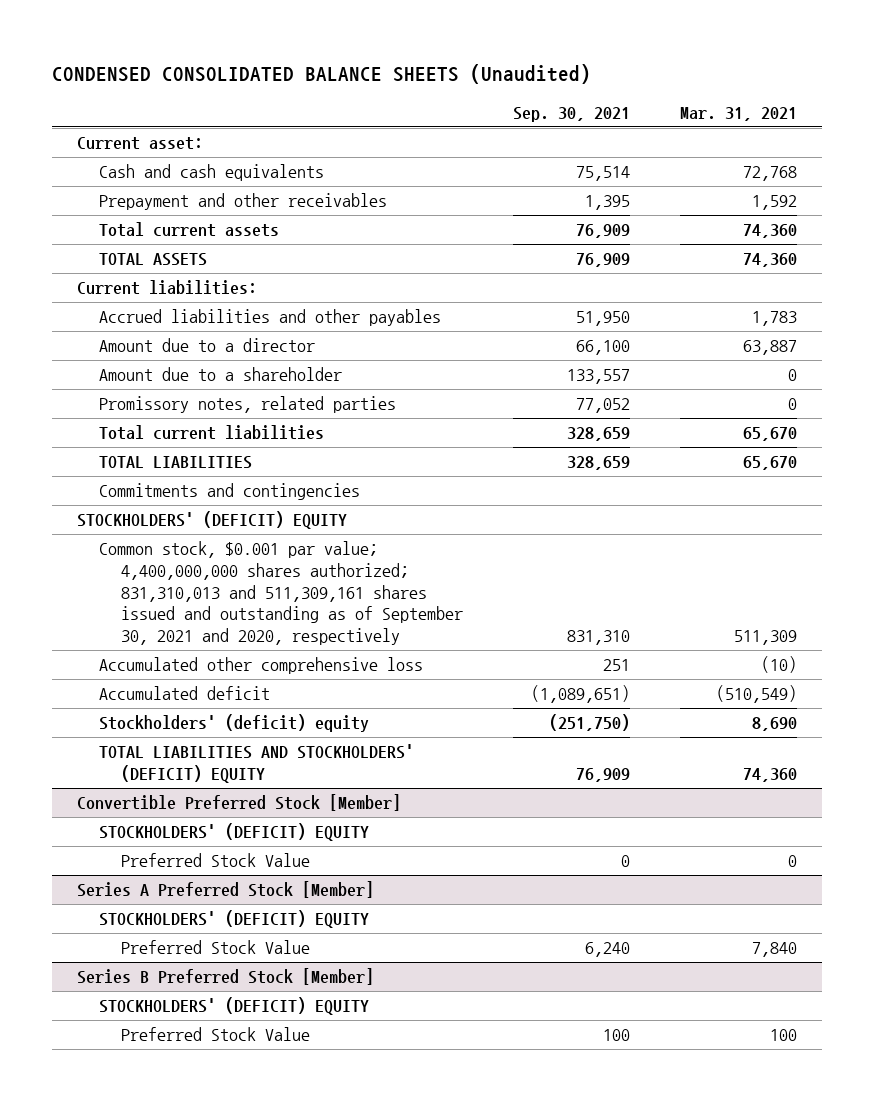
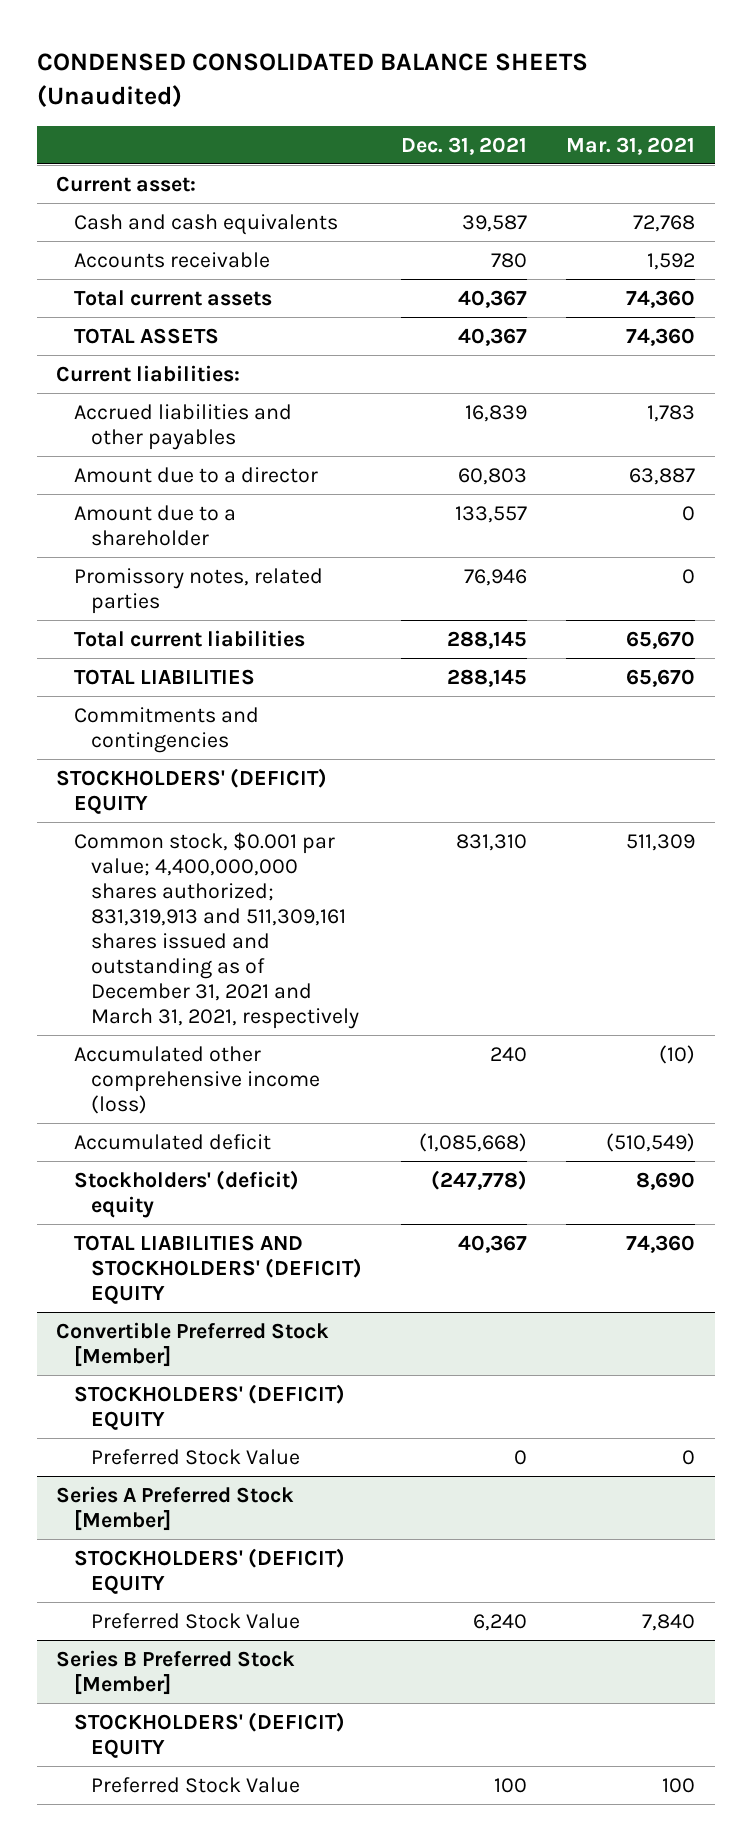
[513,106,631,122] Sep. 30, 2021 -> none
none -> [400,136,527,155] Dec. 31, 2021
[98,193,387,211] Prepayment and other receivables -> [73,251,270,268] Accounts receivable
[98,541,463,646] Common stock, $0.001 par value; 4,400,000,000 shares authorized; 831,310,013 and 511,309,161 shares issued and outstanding as of September 30, 2021 and 2020, respectively -> [73,831,359,1029] Common stock, $0.001 par value; 4,400,000,000 shares authorized; 831,319,913 and 511,309,161 shares issued and outstanding as of December 31, 2021 and March 31, 2021, respectively
[98,657,423,675] Accumulated other comprehensive loss -> [73,1045,320,1114] Accumulated other comprehensive income (loss)

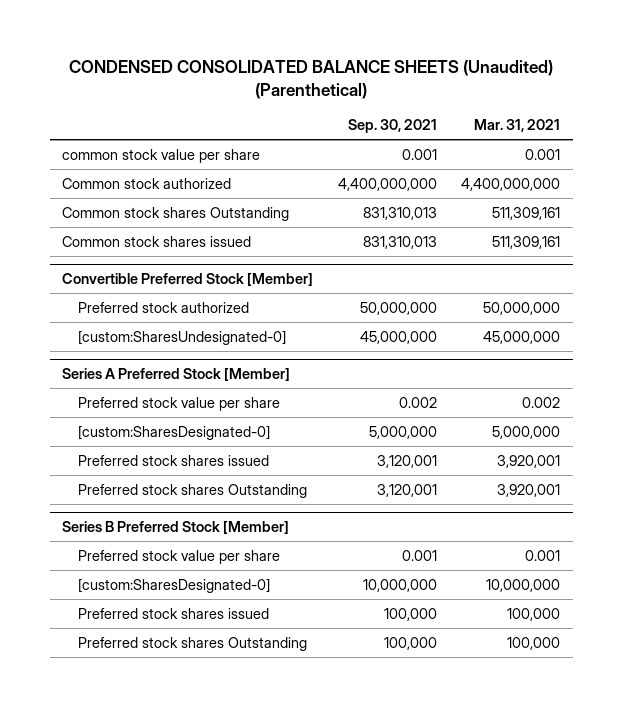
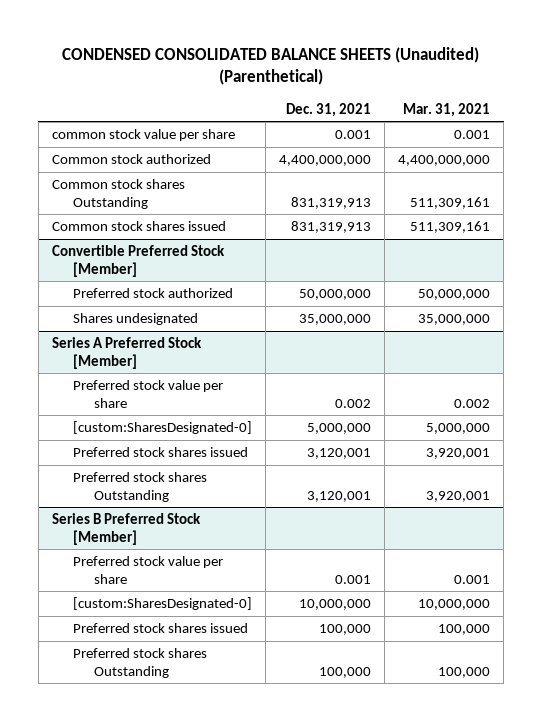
[347,119,437,134] Sep. 30, 2021 -> none
none -> [285,102,371,117] Dec. 31, 2021
[78,329,287,345] [custom:SharesUndesignated-0] -> none
none -> [72,312,198,325] Shares undesignated

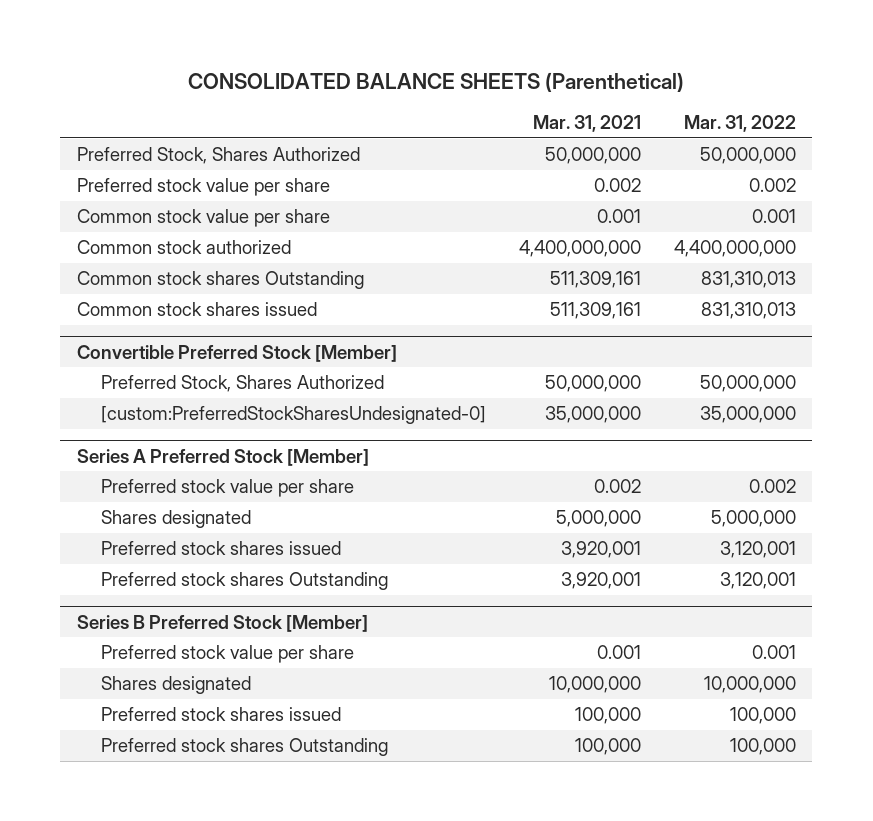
[61,47,479,86] CONDENSED CONSOLIDATED BALANCE SHEETS (Unaudited) (Parenthetical) -> [188,71,685,92] CONSOLIDATED BALANCE SHEETS (Parenthetical)
[285,102,371,117] Dec. 31, 2021 -> none
none -> [683,115,796,133] Mar. 31, 2022
none -> [76,147,360,165] Preferred Stock, Shares Authorized
none -> [76,178,330,197] Preferred stock value per share
[51,128,235,141] common stock value per share -> [76,209,330,228] Common stock value per share
[72,312,198,325] Shares undesignated -> none
[72,287,233,298] Preferred stock authorized -> [101,375,385,393] Preferred Stock, Shares Authorized
none -> [101,406,487,425] [custom:PreferredStockSharesUndesignated-0]
[72,420,252,434] [custom:SharesDesignated-0] -> [101,510,252,529] Shares designated
[72,596,252,610] [custom:SharesDesignated-0] -> [101,676,252,695] Shares designated

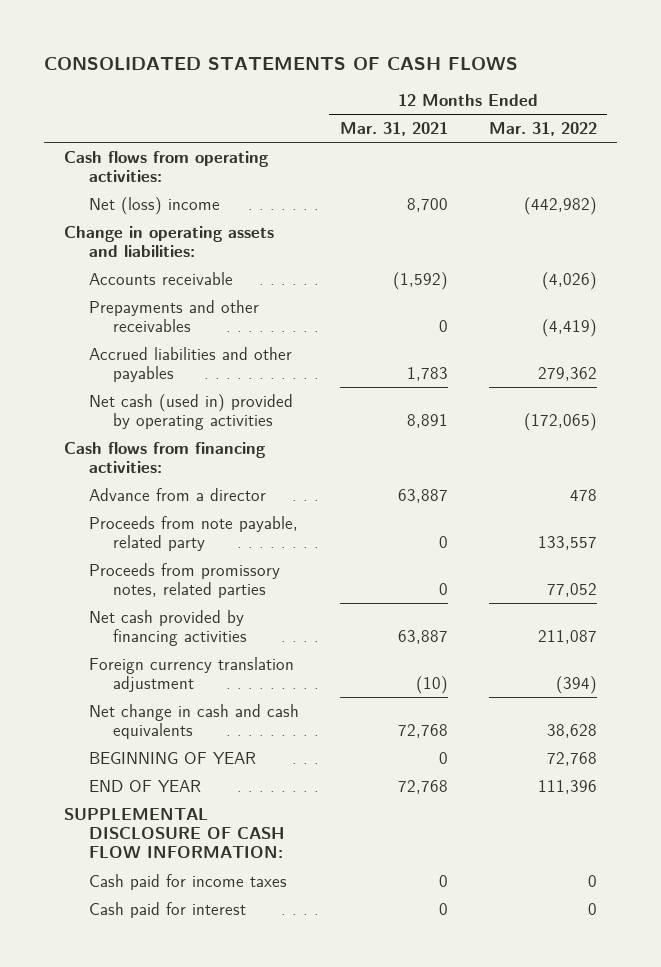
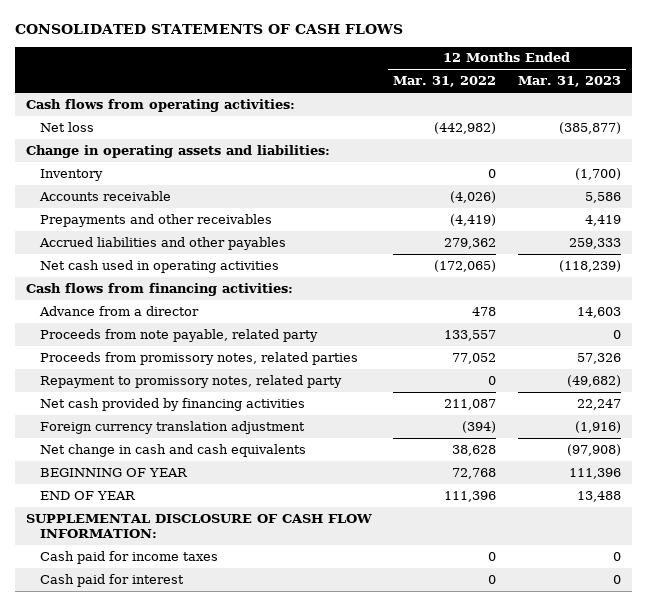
[339,122,448,137] Mar. 31, 2021 -> none
none -> [518,76,622,88] Mar. 31, 2023
[88,196,220,215] Net (loss) income -> [39,121,94,132] Net loss
none -> [39,168,103,181] Inventory
[88,393,293,431] Net cash (used in) provided by operating activities -> [39,259,279,273] Net cash used in operating activities
none -> [39,374,342,388] Repayment to promissory notes, related party

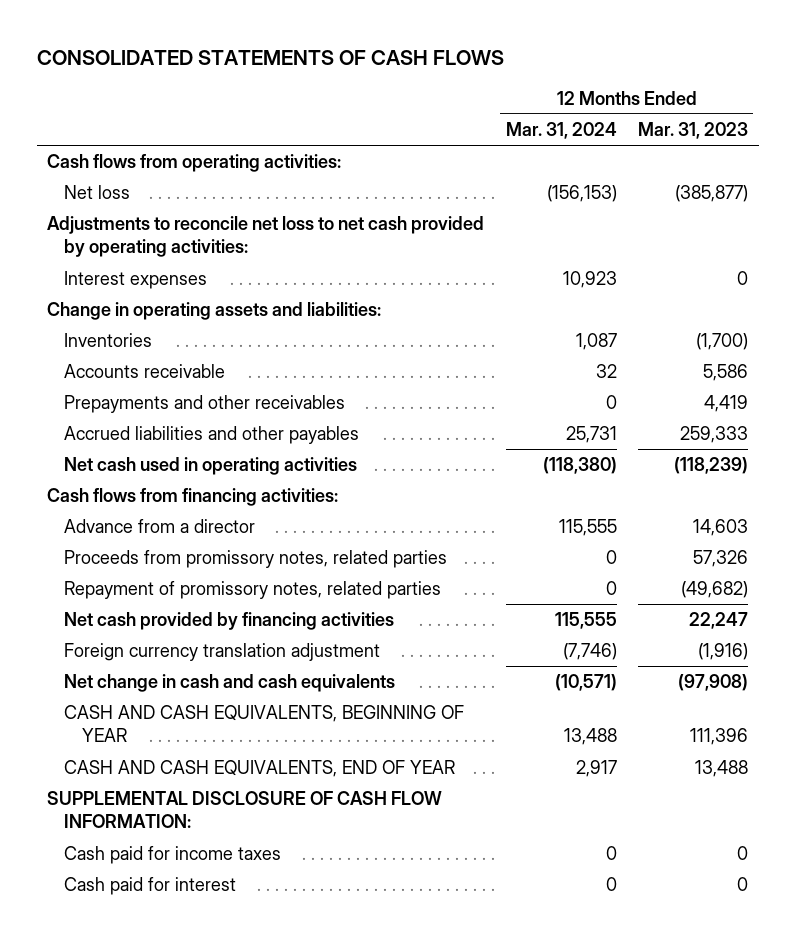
[393,76,497,88] Mar. 31, 2022 -> none
none -> [505,122,617,140] Mar. 31, 2024
none -> [47,216,485,258] Adjustments to reconcile net loss to net cash provided by operating activities:
none -> [64,271,208,290] Interest expenses
[39,168,103,181] Inventory -> [64,333,153,348] Inventories
[39,328,318,342] Proceeds from note payable, related party -> none
[39,374,342,388] Repayment to promissory notes, related party -> [64,581,442,600] Repayment of promissory notes, related parties
[39,467,188,477] BEGINNING OF YEAR -> [64,705,465,743] CASH AND CASH EQUIVALENTS, BEGINNING OF YEAR
[39,490,136,500] END OF YEAR -> [64,760,456,778] CASH AND CASH EQUIVALENTS, END OF YEAR

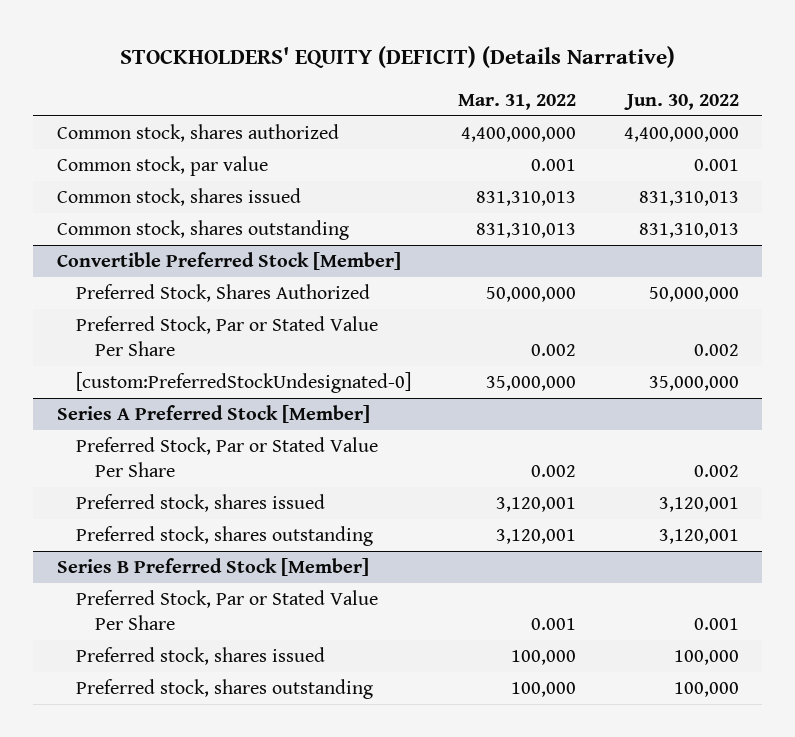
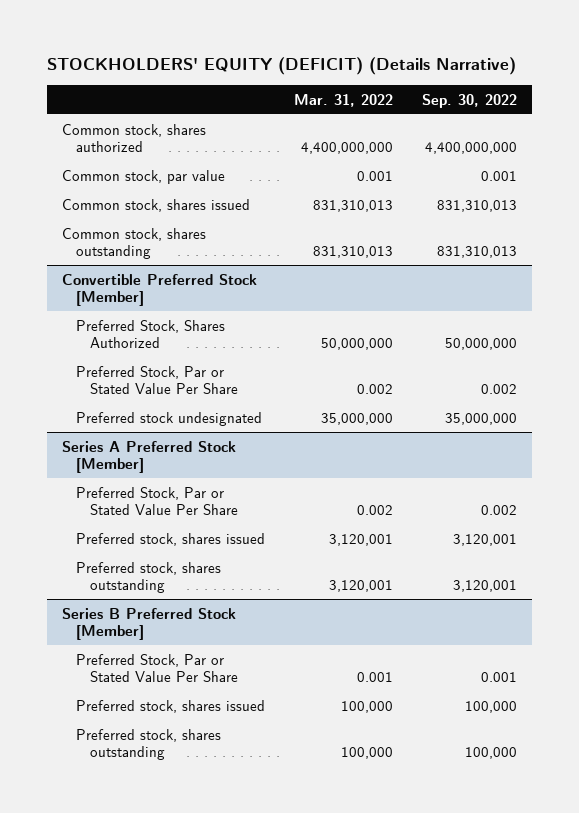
[623,94,739,111] Jun. 30, 2022 -> none
none -> [422,93,518,108] Sep. 30, 2022
[75,372,411,394] [custom:PreferredStockUndesignated-0] -> [76,411,263,426] Preferred stock undesignated

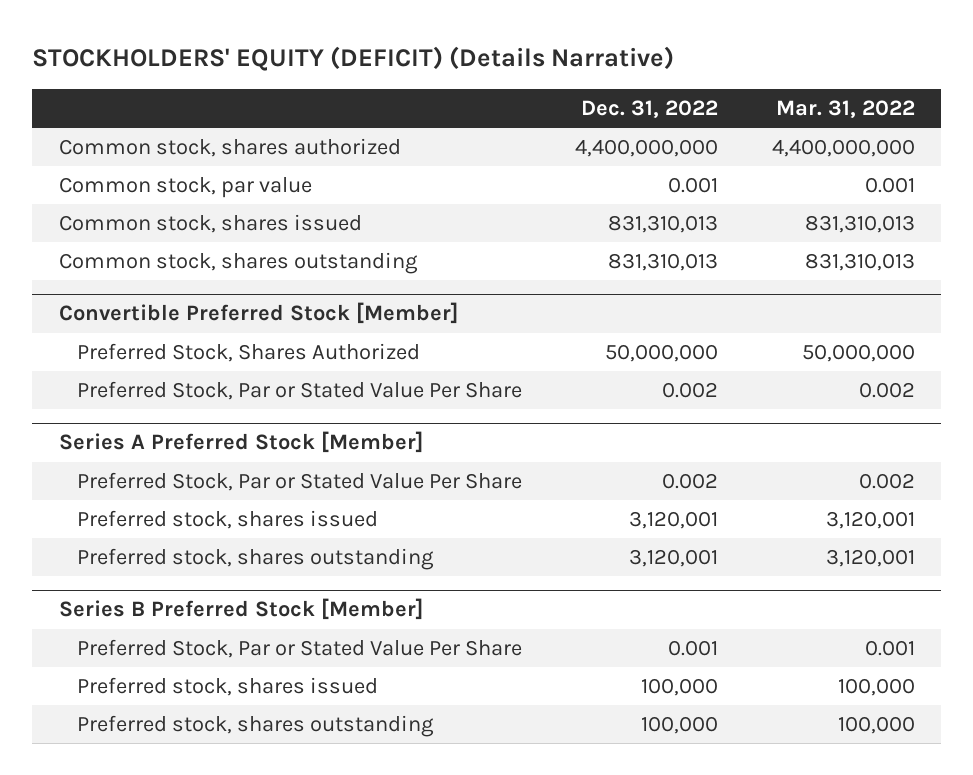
[422,93,518,108] Sep. 30, 2022 -> none
none -> [581,99,719,118] Dec. 31, 2022
[76,411,263,426] Preferred stock undesignated -> none

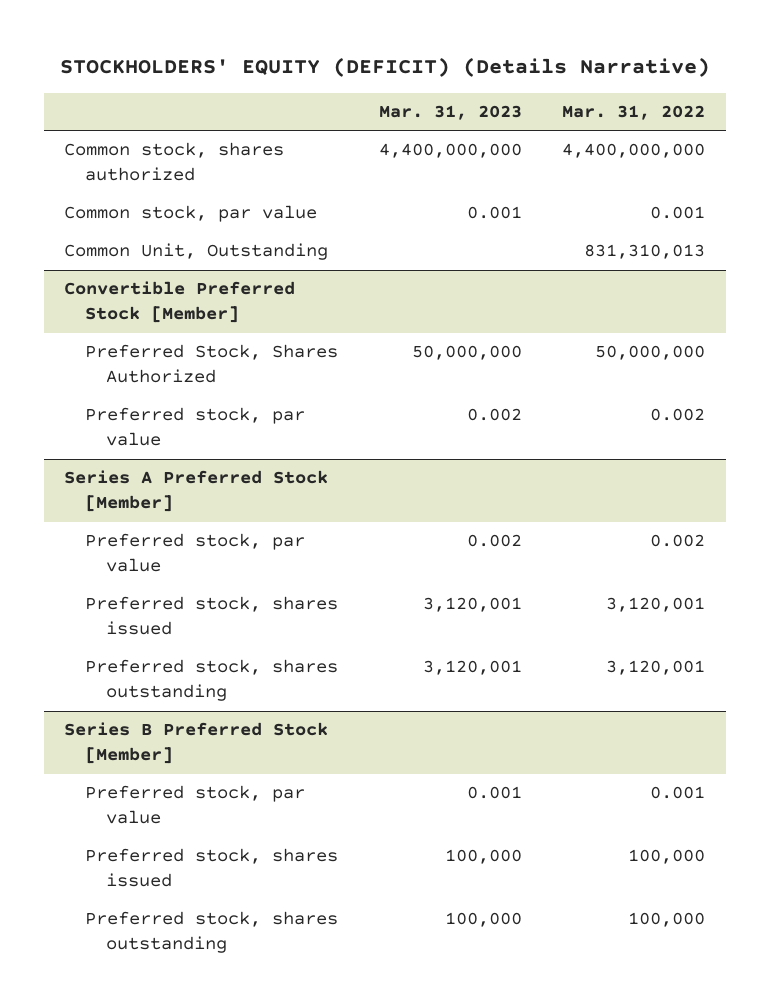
[581,99,719,118] Dec. 31, 2022 -> none
none -> [378,105,522,121] Mar. 31, 2023
[58,214,362,234] Common stock, shares issued -> none
[58,252,418,275] Common stock, shares outstanding -> [64,243,329,261] Common Unit, Outstanding
[76,381,522,401] Preferred Stock, Par or Stated Value Per Share -> [84,407,305,447] Preferred stock, par value
[76,472,522,492] Preferred Stock, Par or Stated Value Per Share -> [84,533,305,573] Preferred stock, par value
[76,639,522,659] Preferred Stock, Par or Stated Value Per Share -> [84,785,305,825] Preferred stock, par value

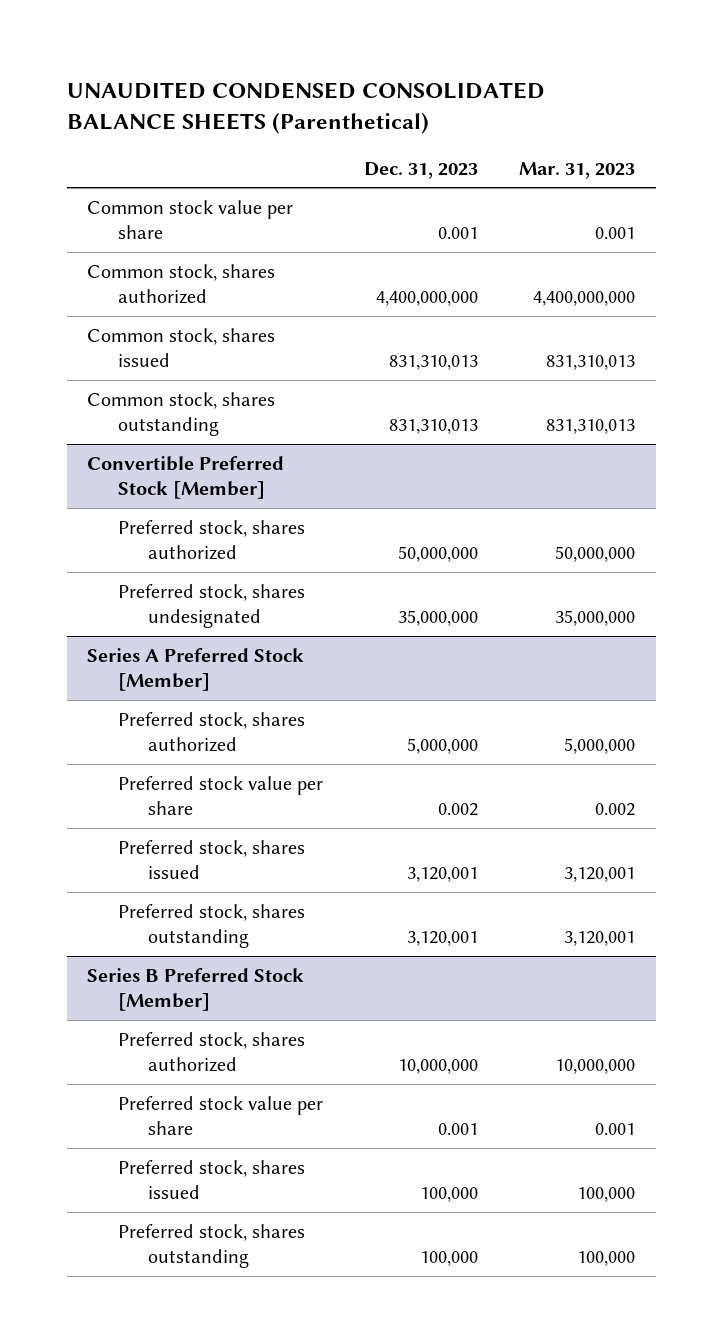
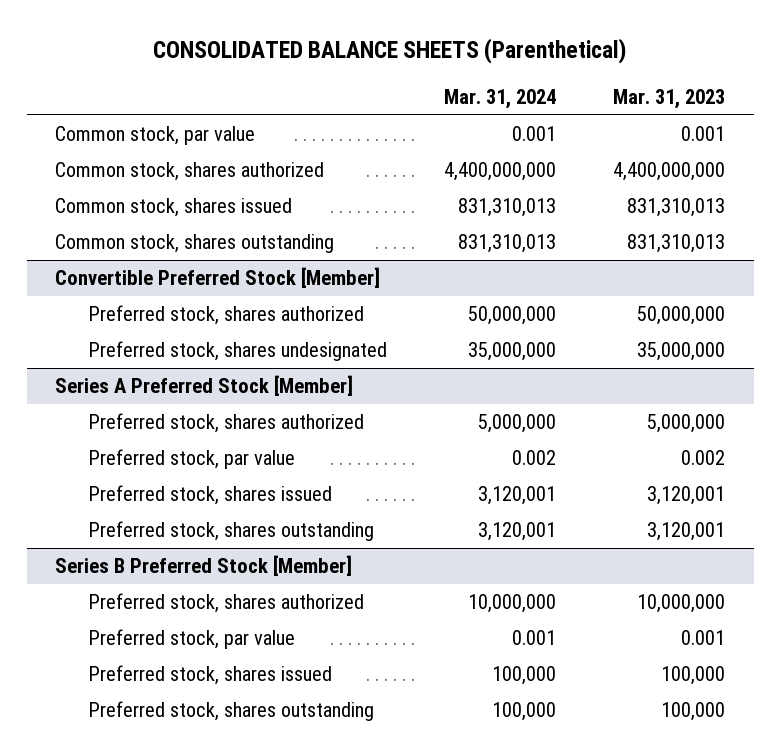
[66,81,545,134] UNAUDITED CONDENSED CONSOLIDATED BALANCE SHEETS (Parenthetical) -> [153,38,627,65] CONSOLIDATED BALANCE SHEETS (Parenthetical)
[364,161,479,179] Dec. 31, 2023 -> none
none -> [443,88,556,109] Mar. 31, 2024
[87,199,294,239] Common stock value per share -> [55,126,256,146] Common stock, par value
[117,775,323,815] Preferred stock value per share -> [87,449,295,470] Preferred stock, par value
[117,1095,323,1135] Preferred stock value per share -> [87,629,295,650] Preferred stock, par value

